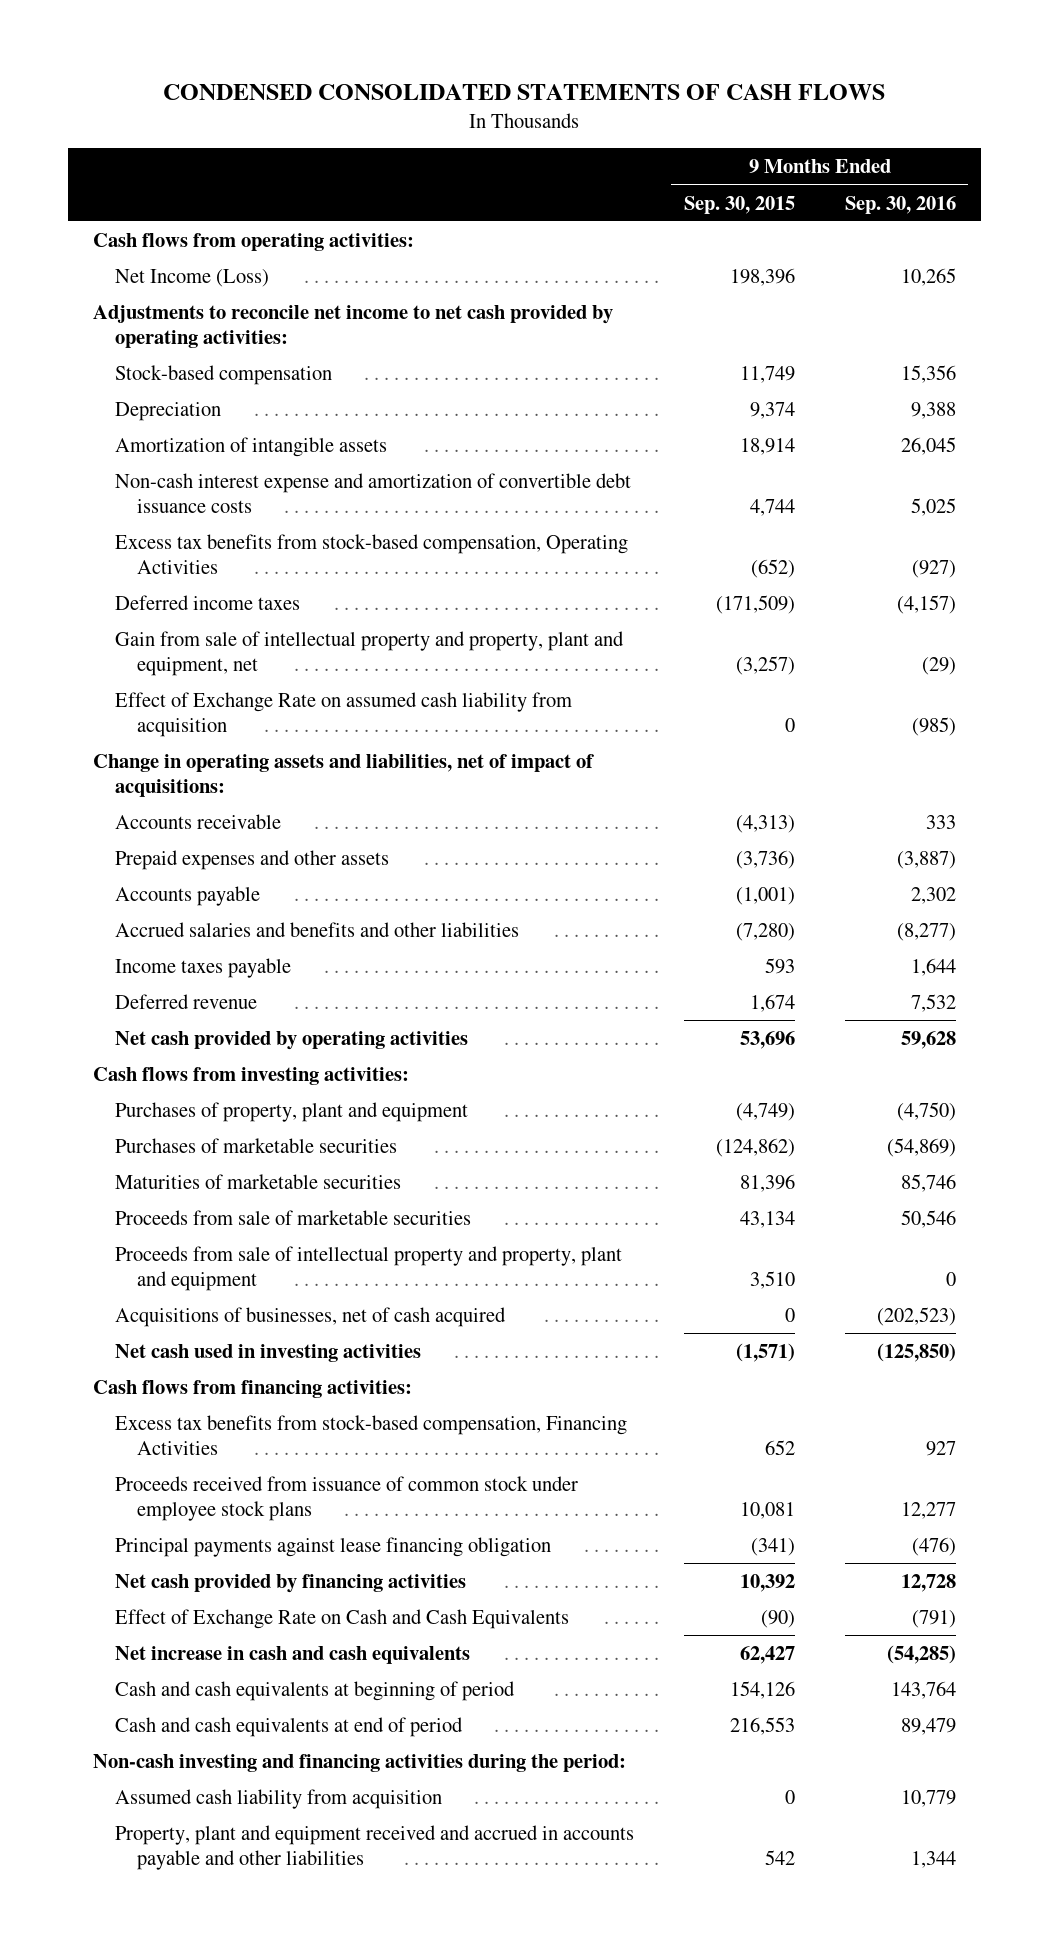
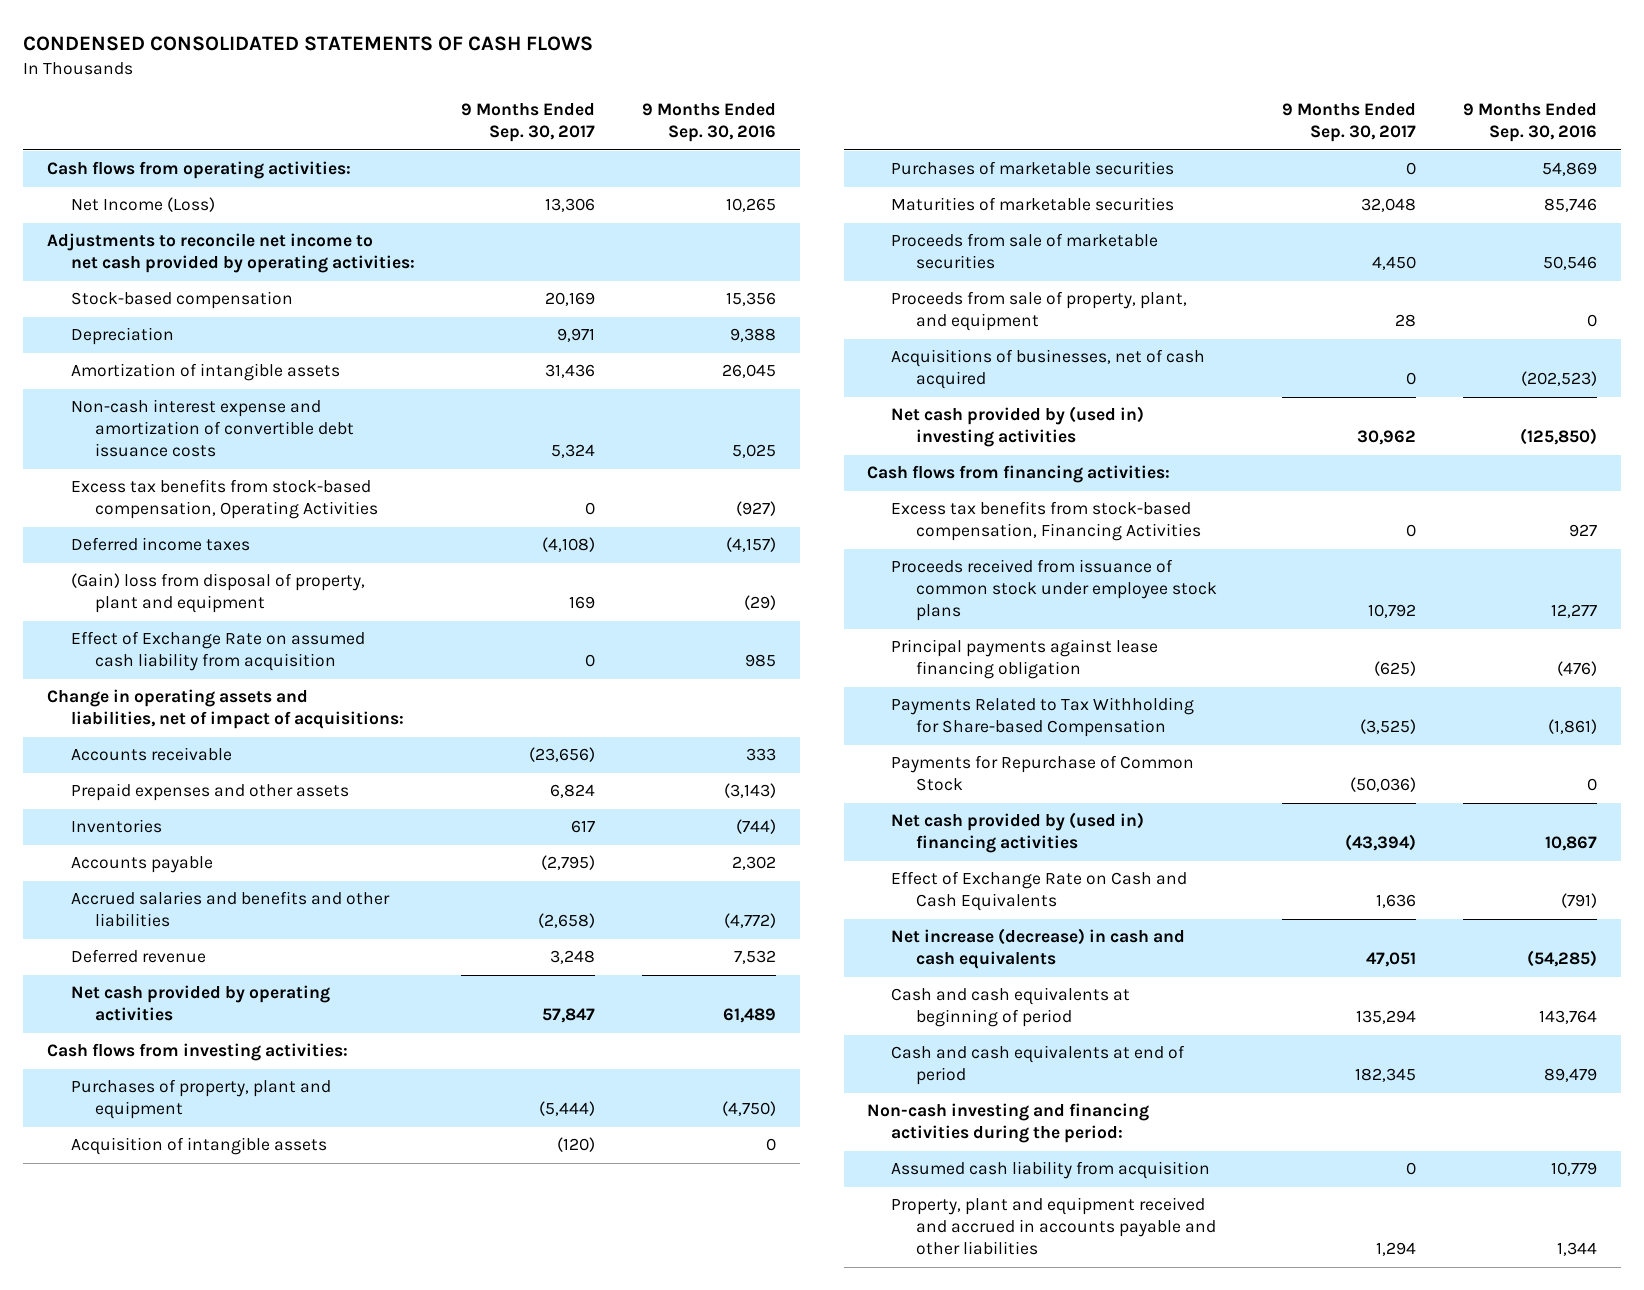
[683,195,795,214] Sep. 30, 2015 -> none
none -> [461,103,596,143] 9 Months Ended Sep. 30, 2017
[114,630,624,676] Gain from sale of intellectual property and property, plant and equipment, net -> [70,573,365,614] (Gain) loss from disposal of property, plant and equipment
[911,716,956,736] (985) -> [745,654,777,668] 985
[896,850,956,869] (3,887) -> [724,783,777,799] (3,143)
none -> [70,819,162,834] Inventories
[114,957,291,978] Income taxes payable -> none
[896,922,956,941] (8,277) -> [724,913,777,929] (4,772)
[900,1030,956,1049] 59,628 -> [723,1008,777,1024] 61,489
none -> [70,1137,327,1156] Acquisition of intangible assets
[886,1137,956,1157] (54,869) -> [1542,162,1598,177] 54,869
[114,1245,622,1291] Proceeds from sale of intellectual property and property, plant and equipment -> [891,291,1188,332] Proceeds from sale of property, plant, and equipment
[114,1343,421,1362] Net cash used in investing activities -> [891,406,1145,448] Net cash provided by (used in) investing activities
none -> [891,697,1195,738] Payments Related to Tax Withholding for Share-based Compensation
none -> [891,755,1195,792] Payments for Repurchase of Common Stock
[114,1573,466,1593] Net cash provided by financing activities -> [891,812,1145,854] Net cash provided by (used in) financing activities
[900,1573,956,1592] 12,728 -> [1545,836,1598,852] 10,867
[114,1645,470,1664] Net increase in cash and cash equivalents -> [891,928,1186,970] Net increase (decrease) in cash and cash equivalents

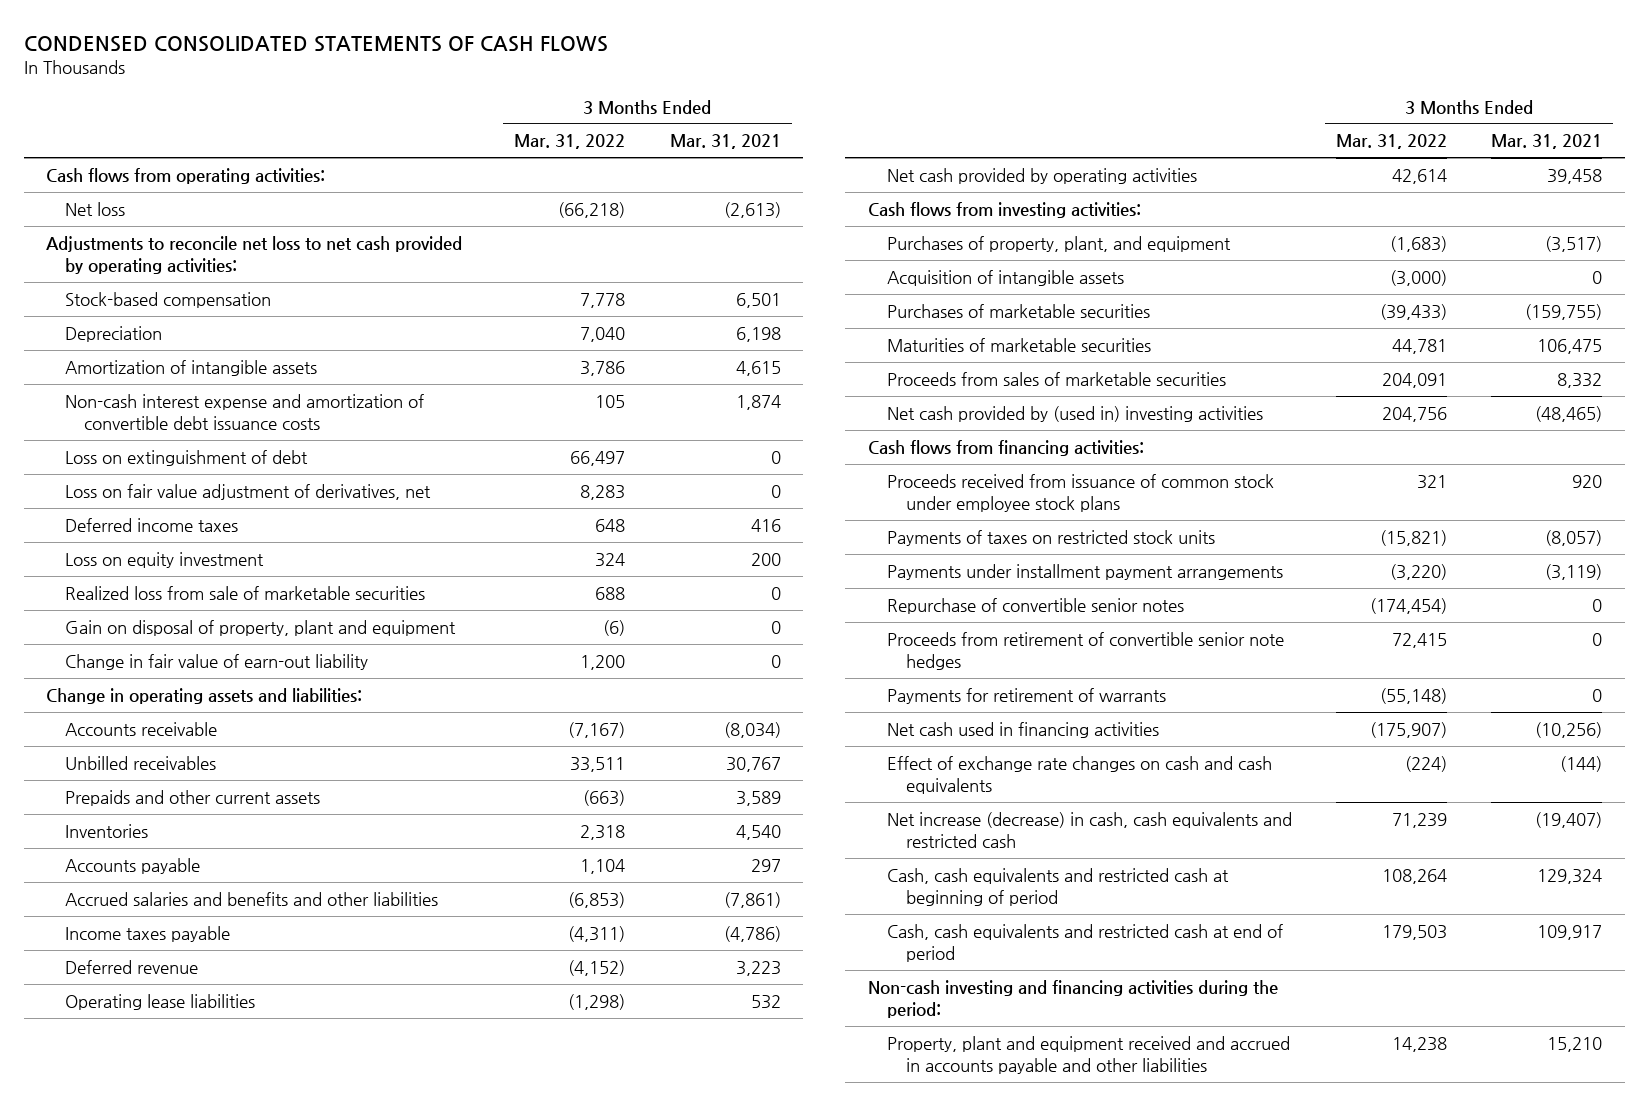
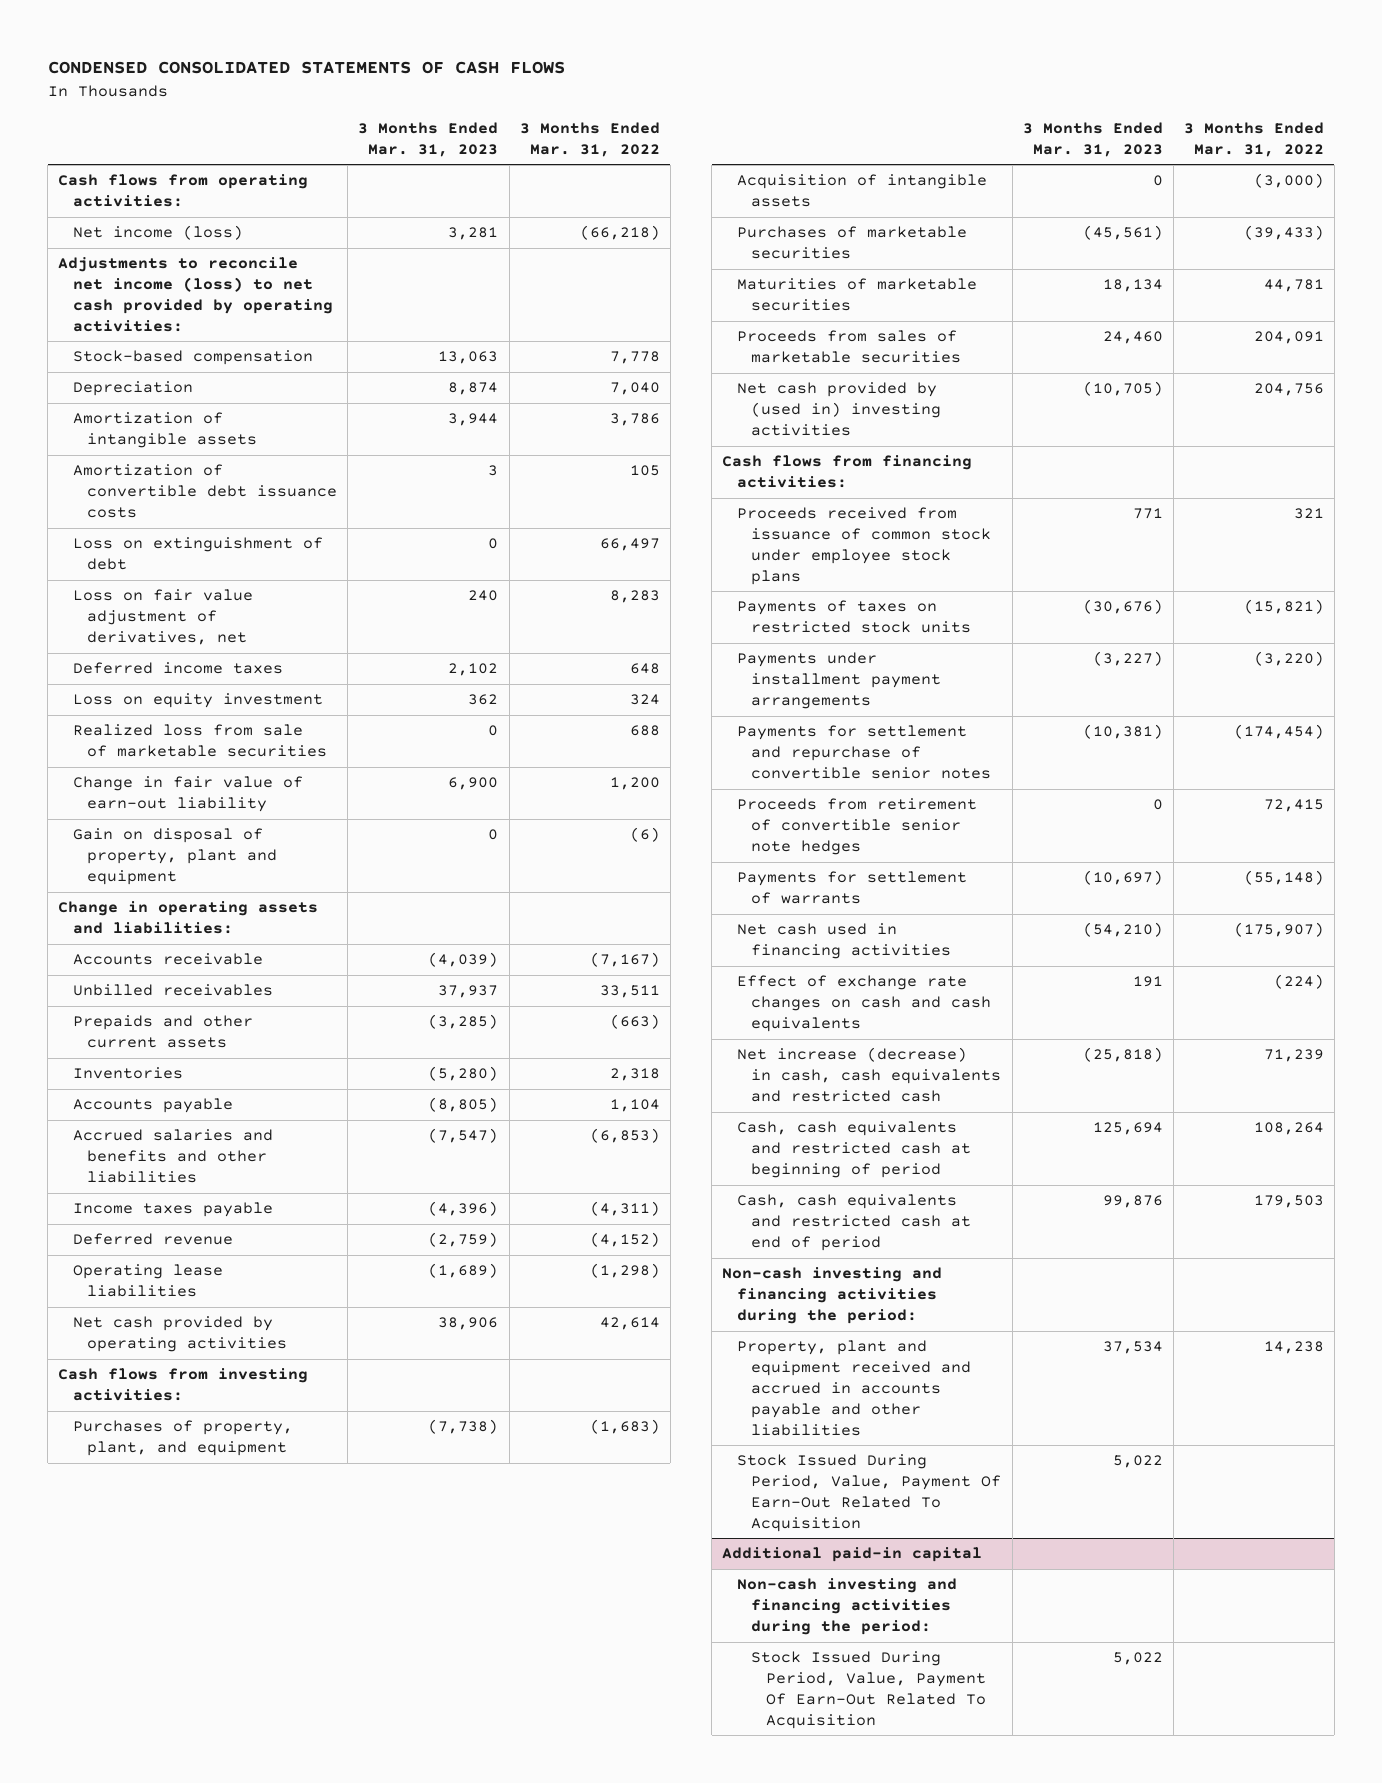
[669,134,781,150] Mar. 31, 2021 -> none
none -> [358,121,499,157] 3 Months Ended Mar. 31, 2023
[64,201,125,216] Net loss -> [72,225,243,241] Net income (loss)
[45,235,462,274] Adjustments to reconcile net loss to net cash provided by operating activities: -> [58,257,333,332] Adjustments to reconcile net income (loss) to net cash provided by operating activities:
[64,393,424,430] Non-cash interest expense and amortization of convertible debt issuance costs -> [72,464,338,519] Amortization of convertible debt issuance costs
[64,619,456,636] Gain on disposal of property, plant and equipment -> [72,828,278,886] Gain on disposal of property, plant and equipment
[886,597,1184,614] Repurchase of convertible senior notes -> [736,725,992,780] Payments for settlement and repurchase of convertible senior notes
[886,687,1166,704] Payments for retirement of warrants -> [736,871,967,905] Payments for settlement of warrants
none -> [736,1454,1002,1532] Stock Issued During Period, Value, Payment Of Earn-Out Related To Acquisition
none -> [722,1547,983,1563] Additional paid-in capital
none -> [736,1578,957,1636] Non-cash investing and financing activities during the period:
none -> [751,1651,987,1729] Stock Issued During Period, Value, Payment Of Earn-Out Related To Acquisition

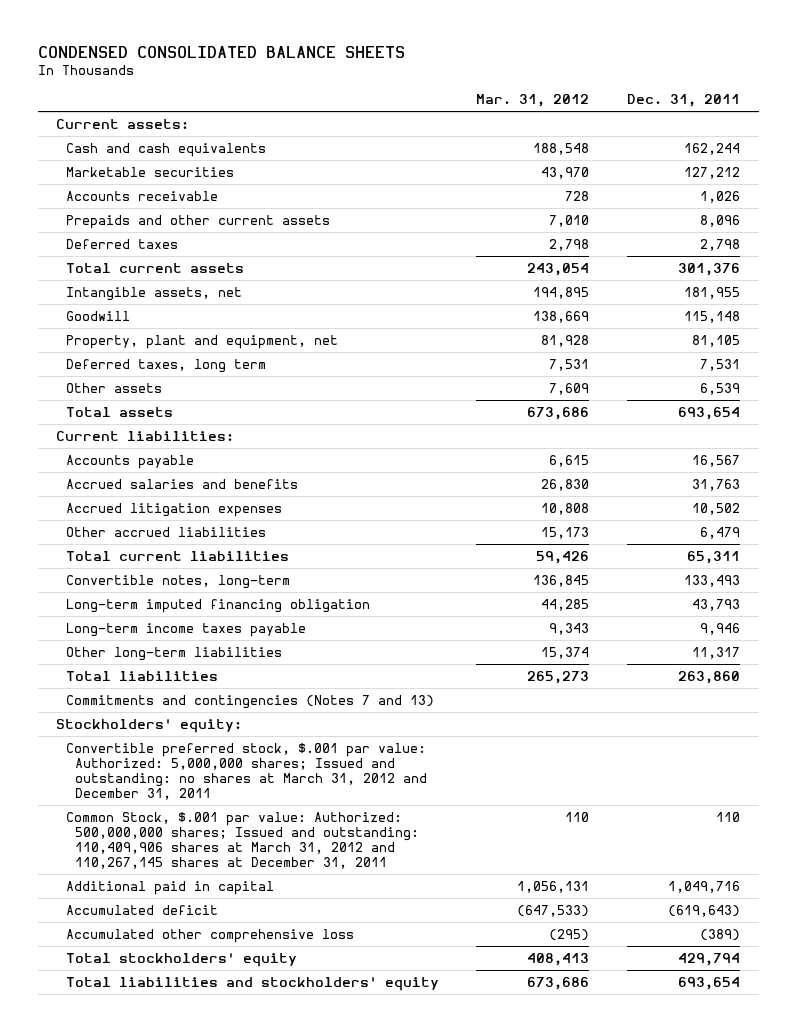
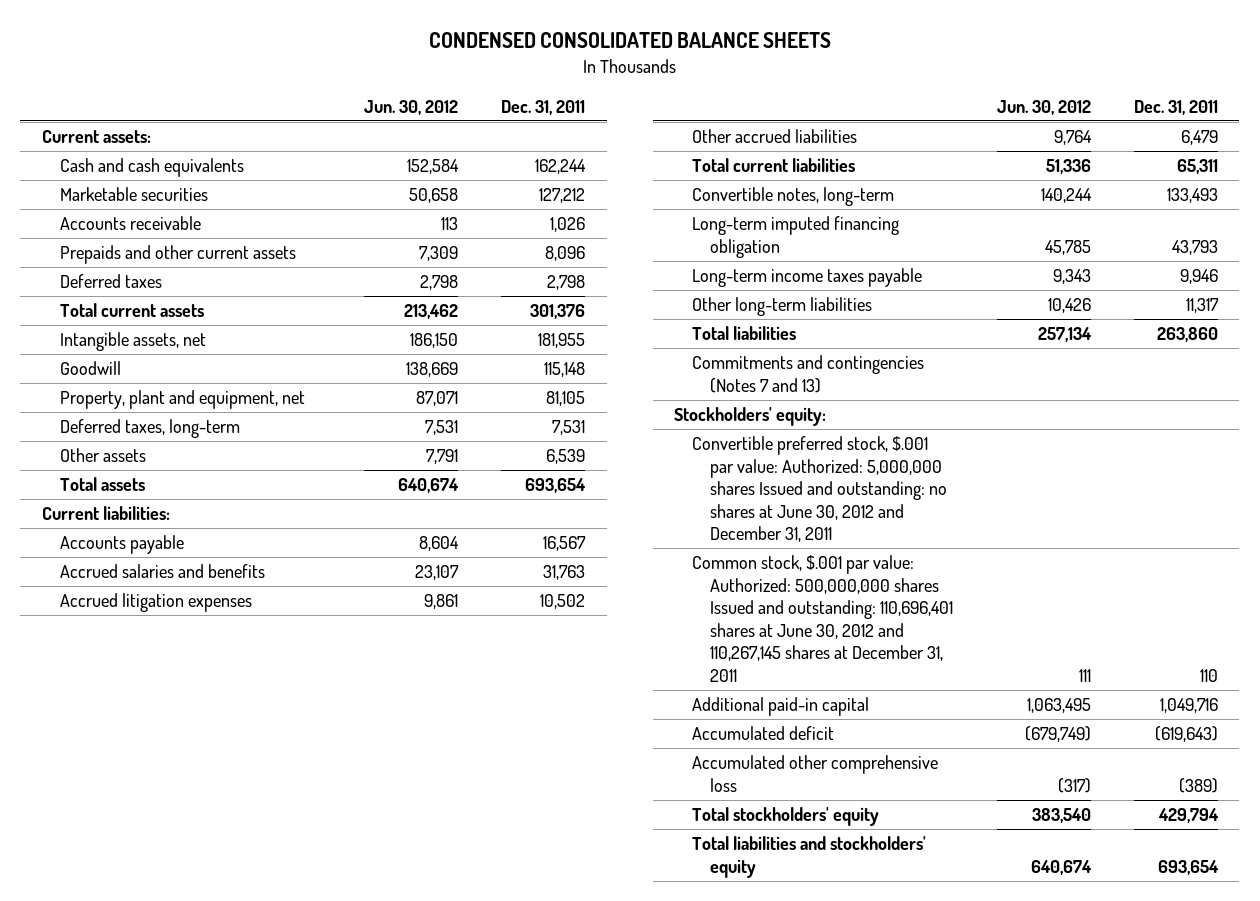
[476,94,590,108] Mar. 31, 2012 -> none
none -> [364,99,459,115] Jun. 30, 2012
[65,358,266,373] Deferred taxes, long term -> [59,419,240,439] Deferred taxes, long-term
[65,742,428,801] Convertible preferred stock, $.001 par value: Authorized: 5,000,000 shares; Issued and outstanding: no shares at March 31, 2012 and December 31, 2011 -> [692,436,948,543] Convertible preferred stock, $.001 par value: Authorized: 5,000,000 shares Issued and outstanding: no shares at June 30, 2012 and December 31, 2011
[65,811,420,870] Common Stock, $.001 par value: Authorized: 500,000,000 shares; Issued and outstanding: 110,409,906 shares at March 31, 2012 and 110,267,145 shares at December 31, 2011 -> [692,555,954,683] Common stock, $.001 par value: Authorized: 500,000,000 shares Issued and outstanding: 110,696,401 shares at June 30, 2012 and 110,267,145 shares at December 31, 2011
[65,880,274,895] Additional paid in capital -> [692,697,870,717] Additional paid-in capital

